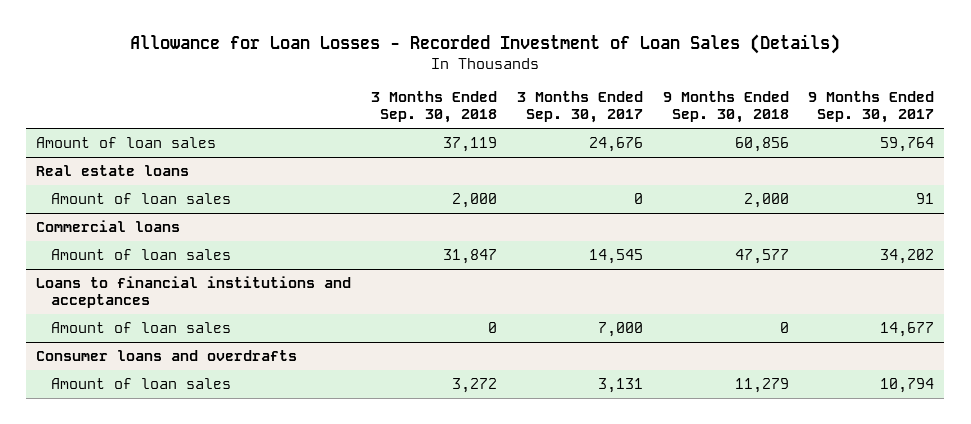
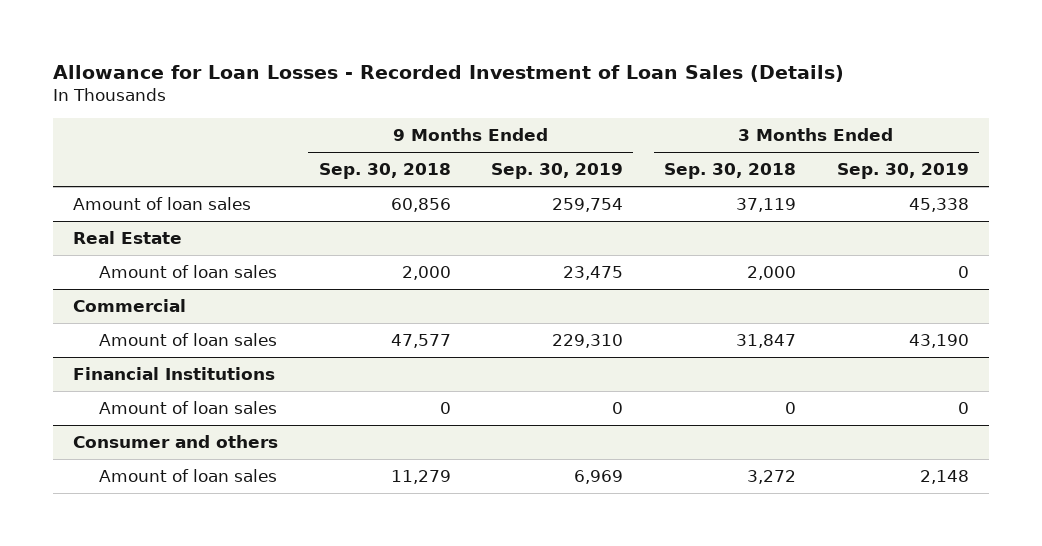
[516,91,643,124] 3 Months Ended Sep. 30, 2017 -> none
[808,91,935,124] 9 Months Ended Sep. 30, 2017 -> none
none -> [491,163,624,180] Sep. 30, 2019
none -> [836,163,969,180] Sep. 30, 2019
[36,164,190,176] Real estate loans -> [72,231,182,245] Real Estate
[36,219,181,232] Commercial loans -> [72,299,186,313] Commercial
[36,275,352,309] Loans to financial institutions and acceptances -> [72,367,275,381] Financial Institutions
[36,349,298,361] Consumer loans and overdrafts -> [72,435,278,449] Consumer and others

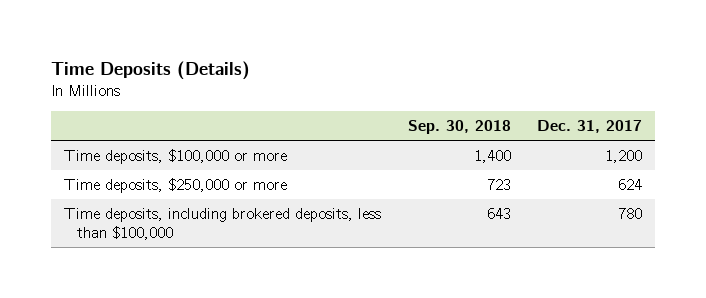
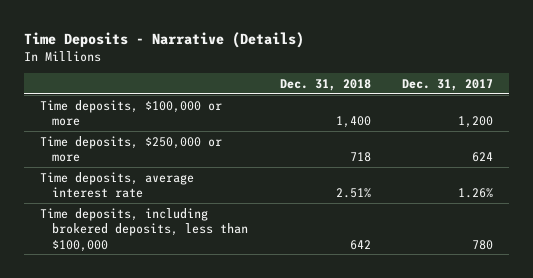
[51,61,251,81] Time Deposits (Details) -> [23,31,304,48] Time Deposits - Narrative (Details)
[407,119,511,134] Sep. 30, 2018 -> none
none -> [279,78,371,91] Dec. 31, 2018
none -> [39,171,194,199] Time deposits, average interest rate

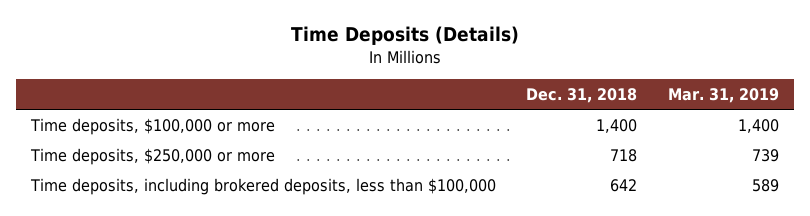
[23,31,304,48] Time Deposits - Narrative (Details) -> [290,26,519,46] Time Deposits (Details)
[402,78,494,91] Dec. 31, 2017 -> none
none -> [667,87,779,103] Mar. 31, 2019
[39,171,194,199] Time deposits, average interest rate -> none

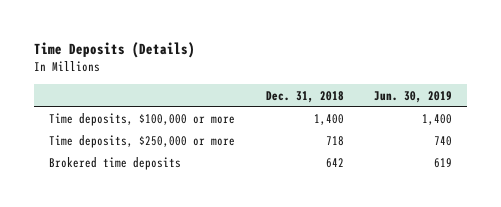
[667,87,779,103] Mar. 31, 2019 -> none
none -> [373,90,452,103] Jun. 30, 2019
[30,177,497,195] Time deposits, including brokered deposits, less than $100,000 -> [49,156,182,170] Brokered time deposits

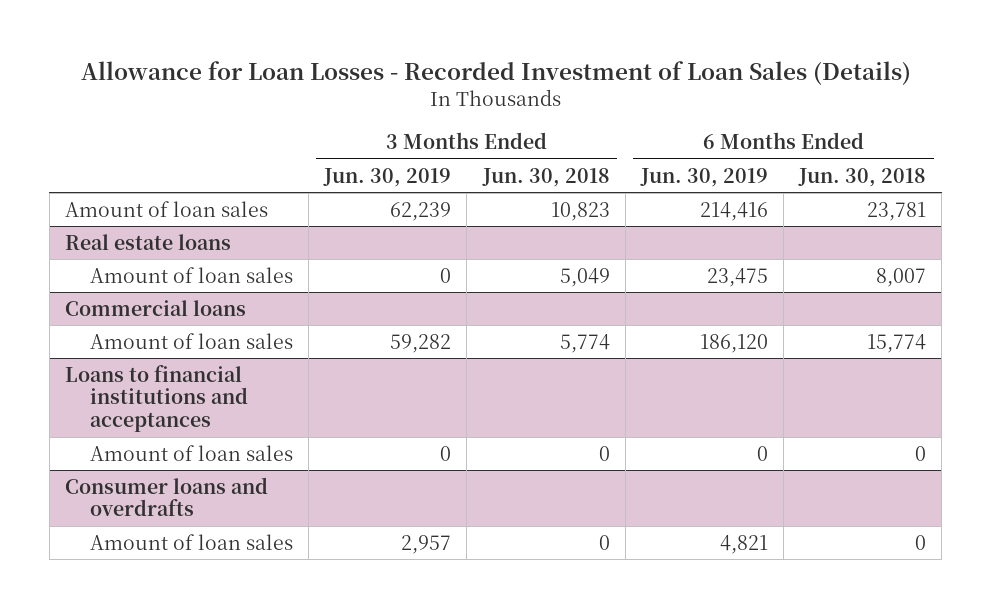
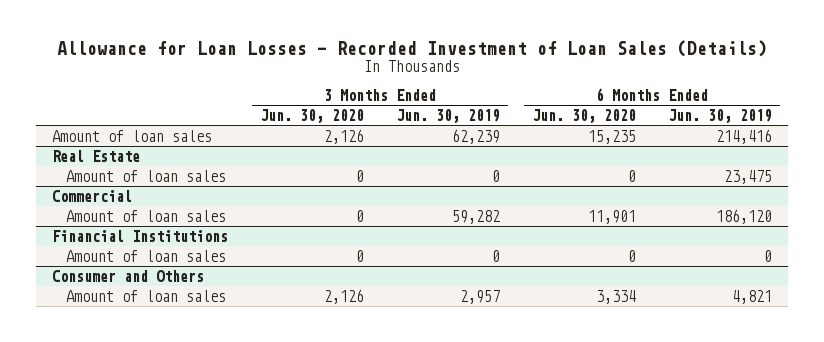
[481,167,610,187] Jun. 30, 2018 -> none
[798,167,927,187] Jun. 30, 2018 -> none
none -> [259,109,364,124] Jun. 30, 2020
none -> [531,109,636,124] Jun. 30, 2020
[65,233,232,250] Real estate loans -> [51,149,140,162] Real Estate
[65,299,247,316] Commercial loans -> [51,189,132,202] Commercial
[65,364,248,433] Loans to financial institutions and acceptances -> [51,229,228,242] Financial Institutions
[65,476,269,517] Consumer loans and overdrafts -> [51,269,204,282] Consumer and Others

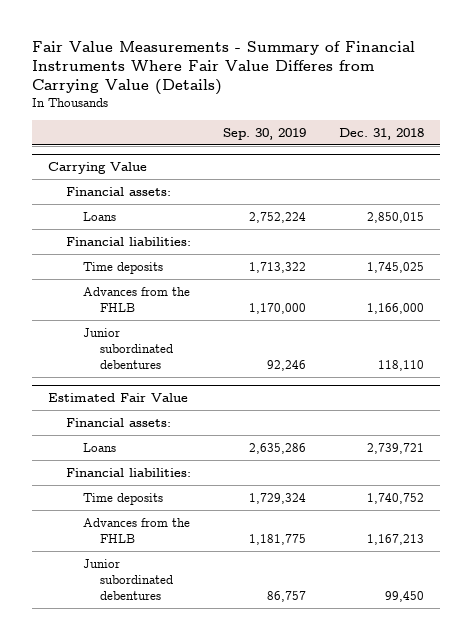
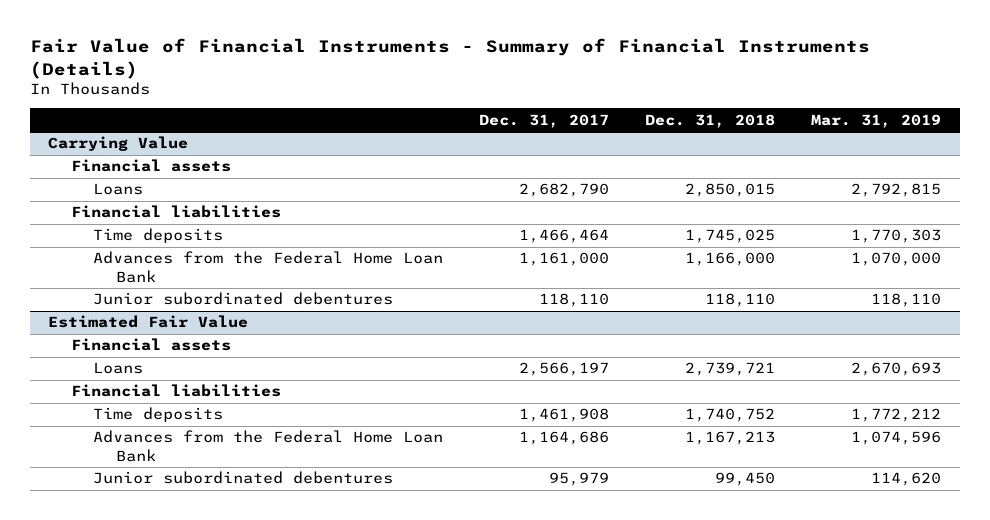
[32,40,416,96] Fair Value Measurements - Summary of Financial Instruments Where Fair Value Differes from Carrying Value (Details) -> [30,38,871,79] Fair Value of Financial Instruments - Summary of Financial Instruments (Details)
[223,127,307,140] Sep. 30, 2019 -> none
none -> [479,113,610,128] Dec. 31, 2017
none -> [811,113,942,128] Mar. 31, 2019
[65,186,171,196] Financial assets: -> [70,159,231,173] Financial assets
[65,236,191,246] Financial liabilities: -> [70,205,281,219] Financial liabilities
[82,286,190,312] Advances from the FHLB -> [93,251,444,283] Advances from the Federal Home Loan Bank
[65,417,171,427] Financial assets: -> [70,338,231,352] Financial assets
[65,467,191,477] Financial liabilities: -> [70,384,281,398] Financial liabilities
[82,517,190,543] Advances from the FHLB -> [93,430,444,462] Advances from the Federal Home Loan Bank

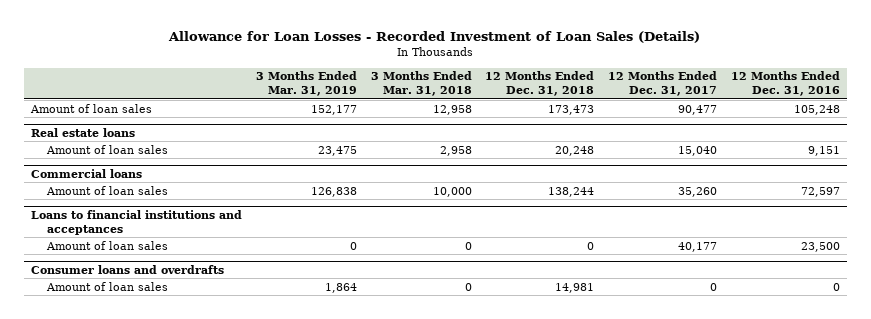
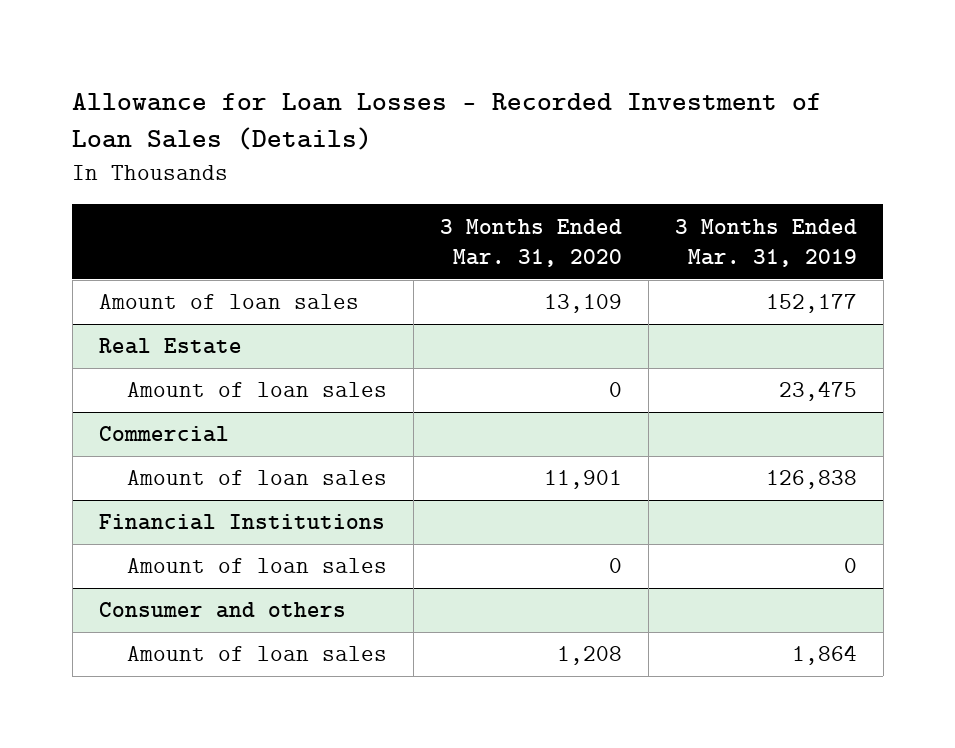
[370,71,472,97] 3 Months Ended Mar. 31, 2018 -> none
[485,71,595,97] 12 Months Ended Dec. 31, 2018 -> none
[608,71,718,97] 12 Months Ended Dec. 31, 2017 -> none
[731,71,841,97] 12 Months Ended Dec. 31, 2016 -> none
none -> [439,218,622,268] 3 Months Ended Mar. 31, 2020
[30,127,135,137] Real estate loans -> [98,338,242,355] Real Estate
[30,168,142,178] Commercial loans -> [98,426,229,443] Commercial
[30,209,242,235] Loans to financial institutions and acceptances -> [98,514,385,531] Financial Institutions
[30,264,224,274] Consumer loans and overdrafts -> [98,602,346,619] Consumer and others

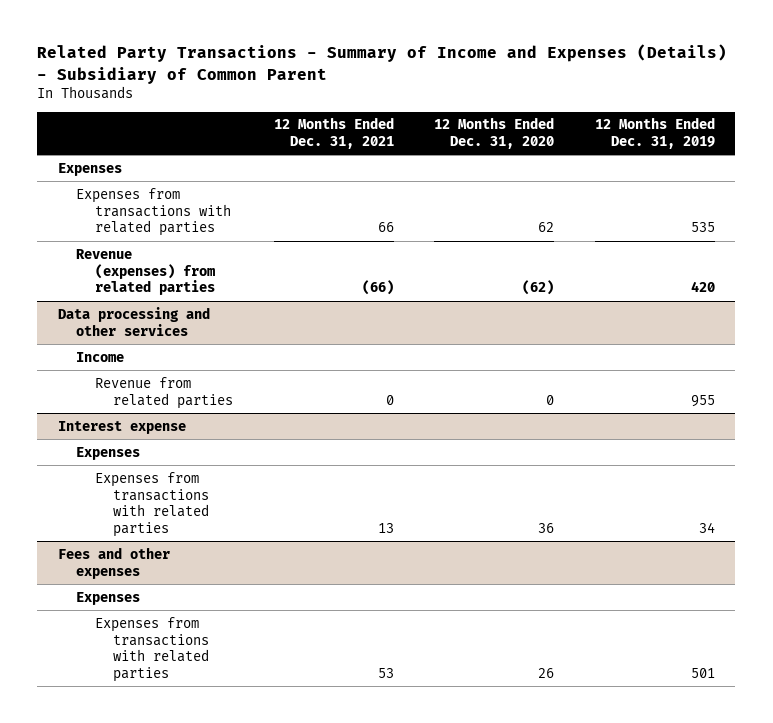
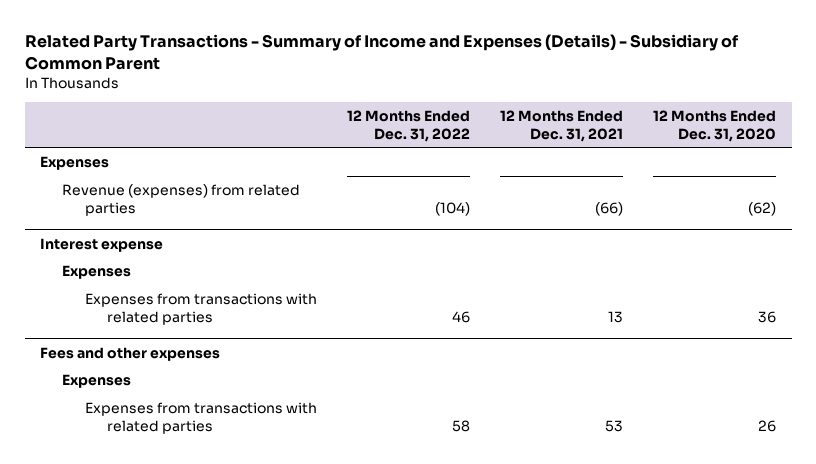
[594,117,715,150] 12 Months Ended Dec. 31, 2019 -> none
none -> [347,109,471,142] 12 Months Ended Dec. 31, 2022
[76,187,231,237] Expenses from transactions with related parties -> none
[57,306,210,336] Data processing and other services -> none
[76,351,125,362] Income -> none
[94,376,234,409] Revenue from related parties -> none

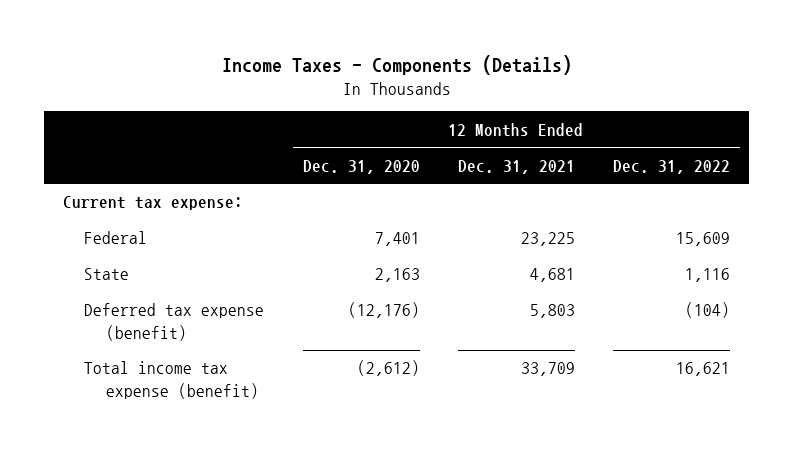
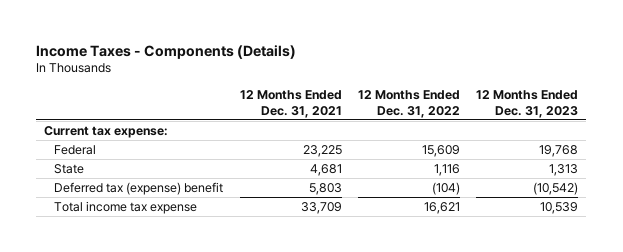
[302,159,420,174] Dec. 31, 2020 -> none
none -> [476,89,579,118] 12 Months Ended Dec. 31, 2023
[84,303,265,341] Deferred tax expense (benefit) -> [54,181,224,195] Deferred tax (expense) benefit
[84,361,259,399] Total income tax expense (benefit) -> [54,200,198,214] Total income tax expense

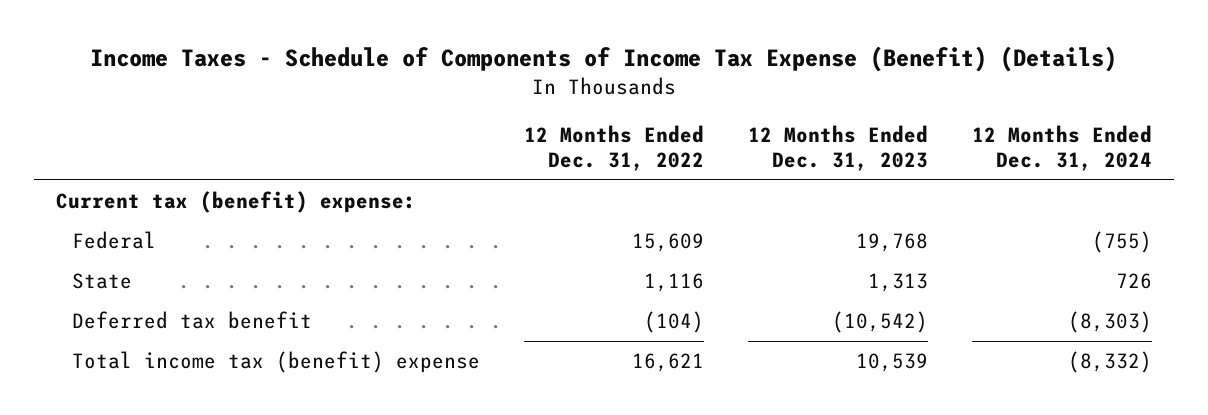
[36,44,297,59] Income Taxes - Components (Details) -> [89,46,1117,73] Income Taxes - Schedule of Components of Income Tax Expense (Benefit) (Details)
[239,89,342,118] 12 Months Ended Dec. 31, 2021 -> none
none -> [971,124,1152,172] 12 Months Ended Dec. 31, 2024
[44,125,169,138] Current tax expense: -> [56,191,417,214] Current tax (benefit) expense:
[54,181,224,195] Deferred tax (expense) benefit -> [71,311,312,330] Deferred tax benefit
[54,200,198,214] Total income tax expense -> [71,351,480,374] Total income tax (benefit) expense

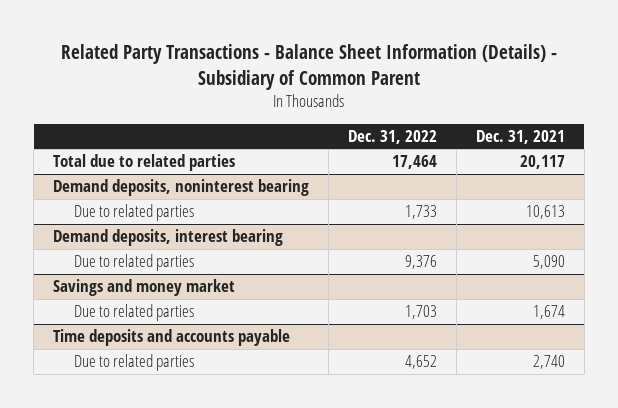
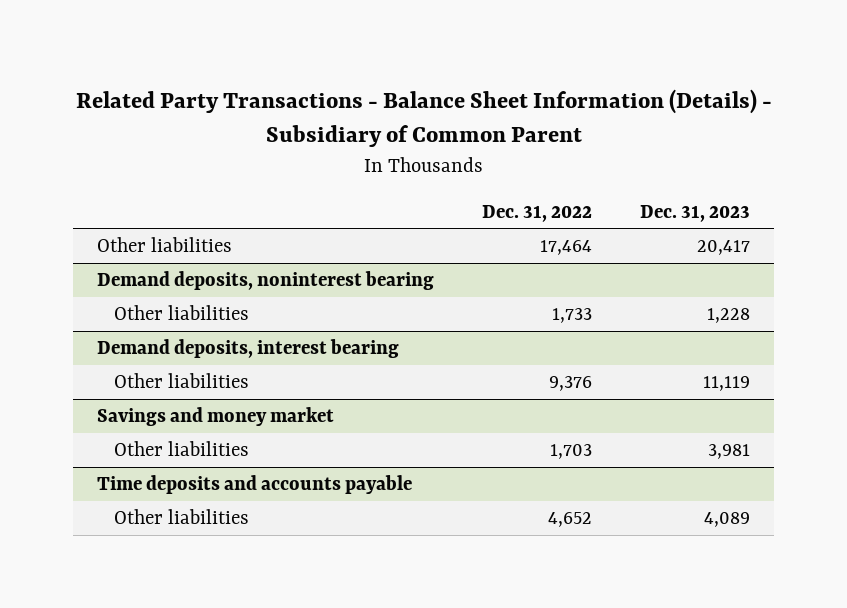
[475,129,565,144] Dec. 31, 2021 -> none
none -> [640,204,751,222] Dec. 31, 2023
[53,154,236,172] Total due to related parties -> [97,237,233,253] Other liabilities
[74,204,195,222] Due to related parties -> [113,305,249,321] Other liabilities
[74,254,195,272] Due to related parties -> [113,373,249,389] Other liabilities
[74,304,195,322] Due to related parties -> [113,441,249,457] Other liabilities
[74,354,195,372] Due to related parties -> [113,509,249,525] Other liabilities

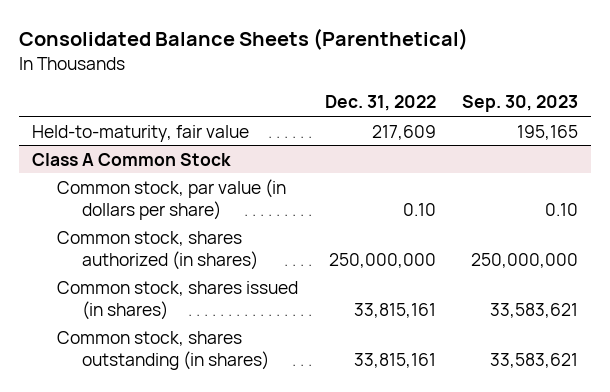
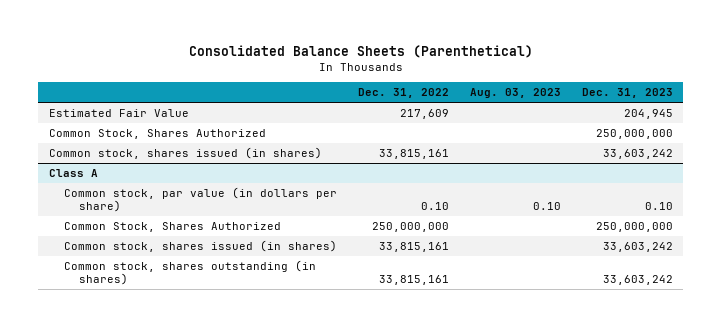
[462,95,579,113] Sep. 30, 2023 -> none
none -> [469,88,561,99] Aug. 03, 2023
none -> [581,88,673,99] Dec. 31, 2023
[32,124,250,142] Held-to-maturity, fair value -> [48,109,189,118] Estimated Fair Value
none -> [48,129,266,140] Common Stock, Shares Authorized
none -> [48,147,322,160] Common stock, shares issued (in shares)
[32,152,232,166] Class A Common Stock -> [48,169,98,178] Class A
[57,230,259,270] Common stock, shares authorized (in shares) -> [63,222,281,233] Common Stock, Shares Authorized

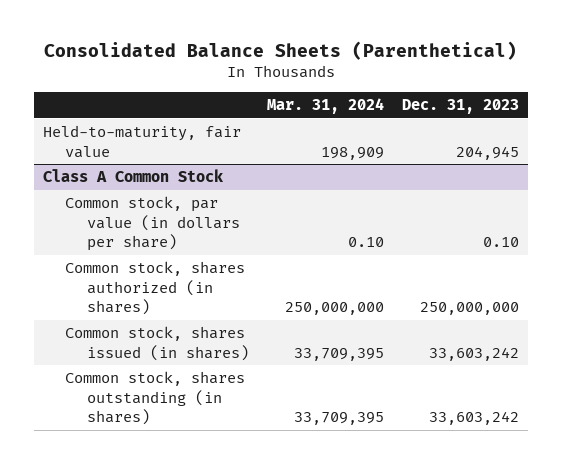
[357,88,449,99] Dec. 31, 2022 -> none
[469,88,561,99] Aug. 03, 2023 -> none
none -> [266,98,384,115] Mar. 31, 2024
[48,129,266,140] Common Stock, Shares Authorized -> none
[48,147,322,160] Common stock, shares issued (in shares) -> none
[48,109,189,118] Estimated Fair Value -> [42,125,241,158] Held-to-maturity, fair value
[48,169,98,178] Class A -> [42,169,224,183] Class A Common Stock
[63,222,281,233] Common Stock, Shares Authorized -> [64,261,245,316] Common stock, shares authorized (in shares)

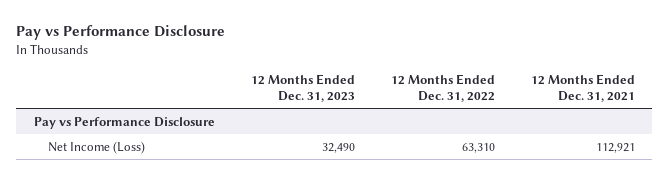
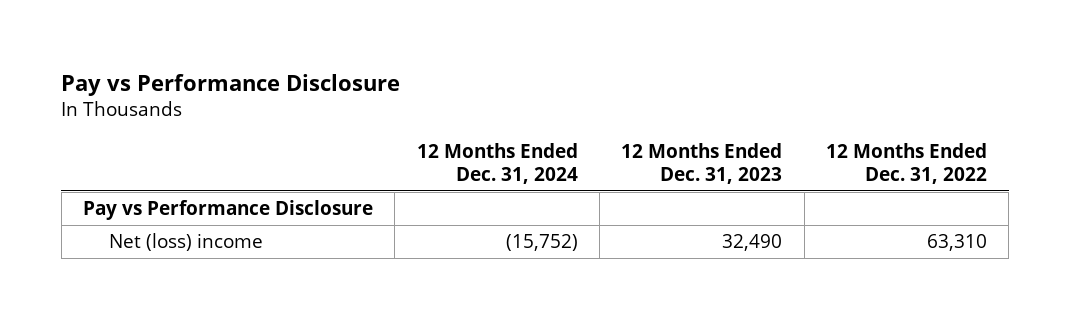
[530,73,635,103] 12 Months Ended Dec. 31, 2021 -> none
none -> [416,143,578,185] 12 Months Ended Dec. 31, 2024
[48,140,146,154] Net Income (Loss) -> [109,233,264,252] Net (loss) income

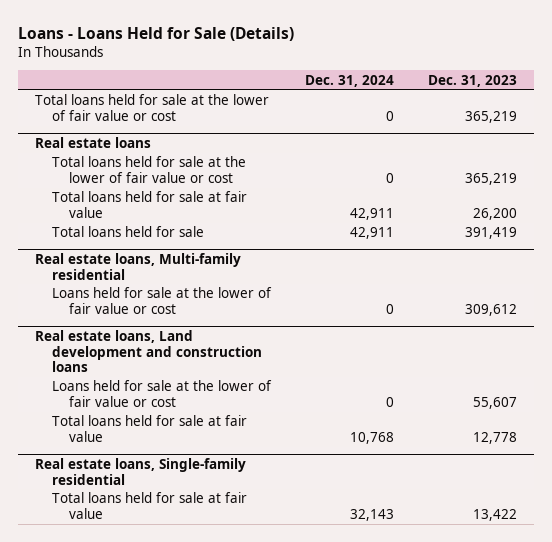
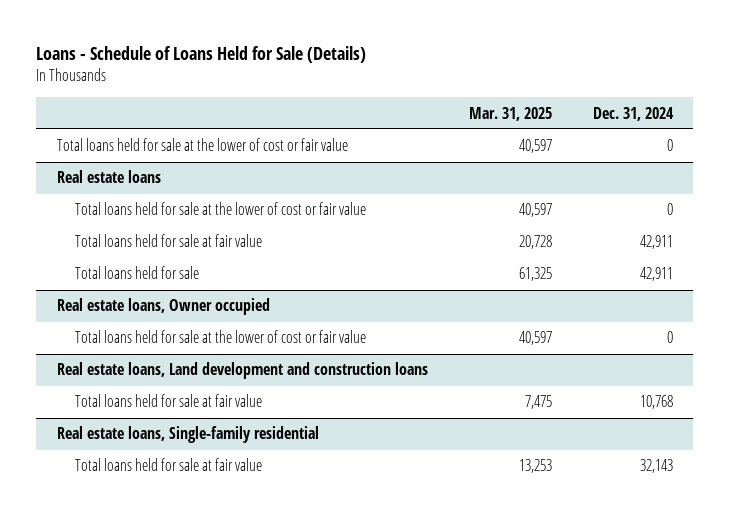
[18,26,295,41] Loans - Loans Held for Sale (Details) -> [36,46,367,64] Loans - Schedule of Loans Held for Sale (Details)
[428,74,518,87] Dec. 31, 2023 -> none
none -> [468,106,552,121] Mar. 31, 2025
[35,94,270,121] Total loans held for sale at the lower of fair value or cost -> [56,138,348,152] Total loans held for sale at the lower of cost or fair value
[51,156,246,183] Total loans held for sale at the lower of fair value or cost -> [74,202,366,216] Total loans held for sale at the lower of cost or fair value
[35,253,242,280] Real estate loans, Multi-family residential -> none
none -> [56,298,270,316] Real estate loans, Owner occupied
[51,287,272,314] Loans held for sale at the lower of fair value or cost -> [74,330,366,344] Total loans held for sale at the lower of cost or fair value
[51,380,272,407] Loans held for sale at the lower of fair value or cost -> none

